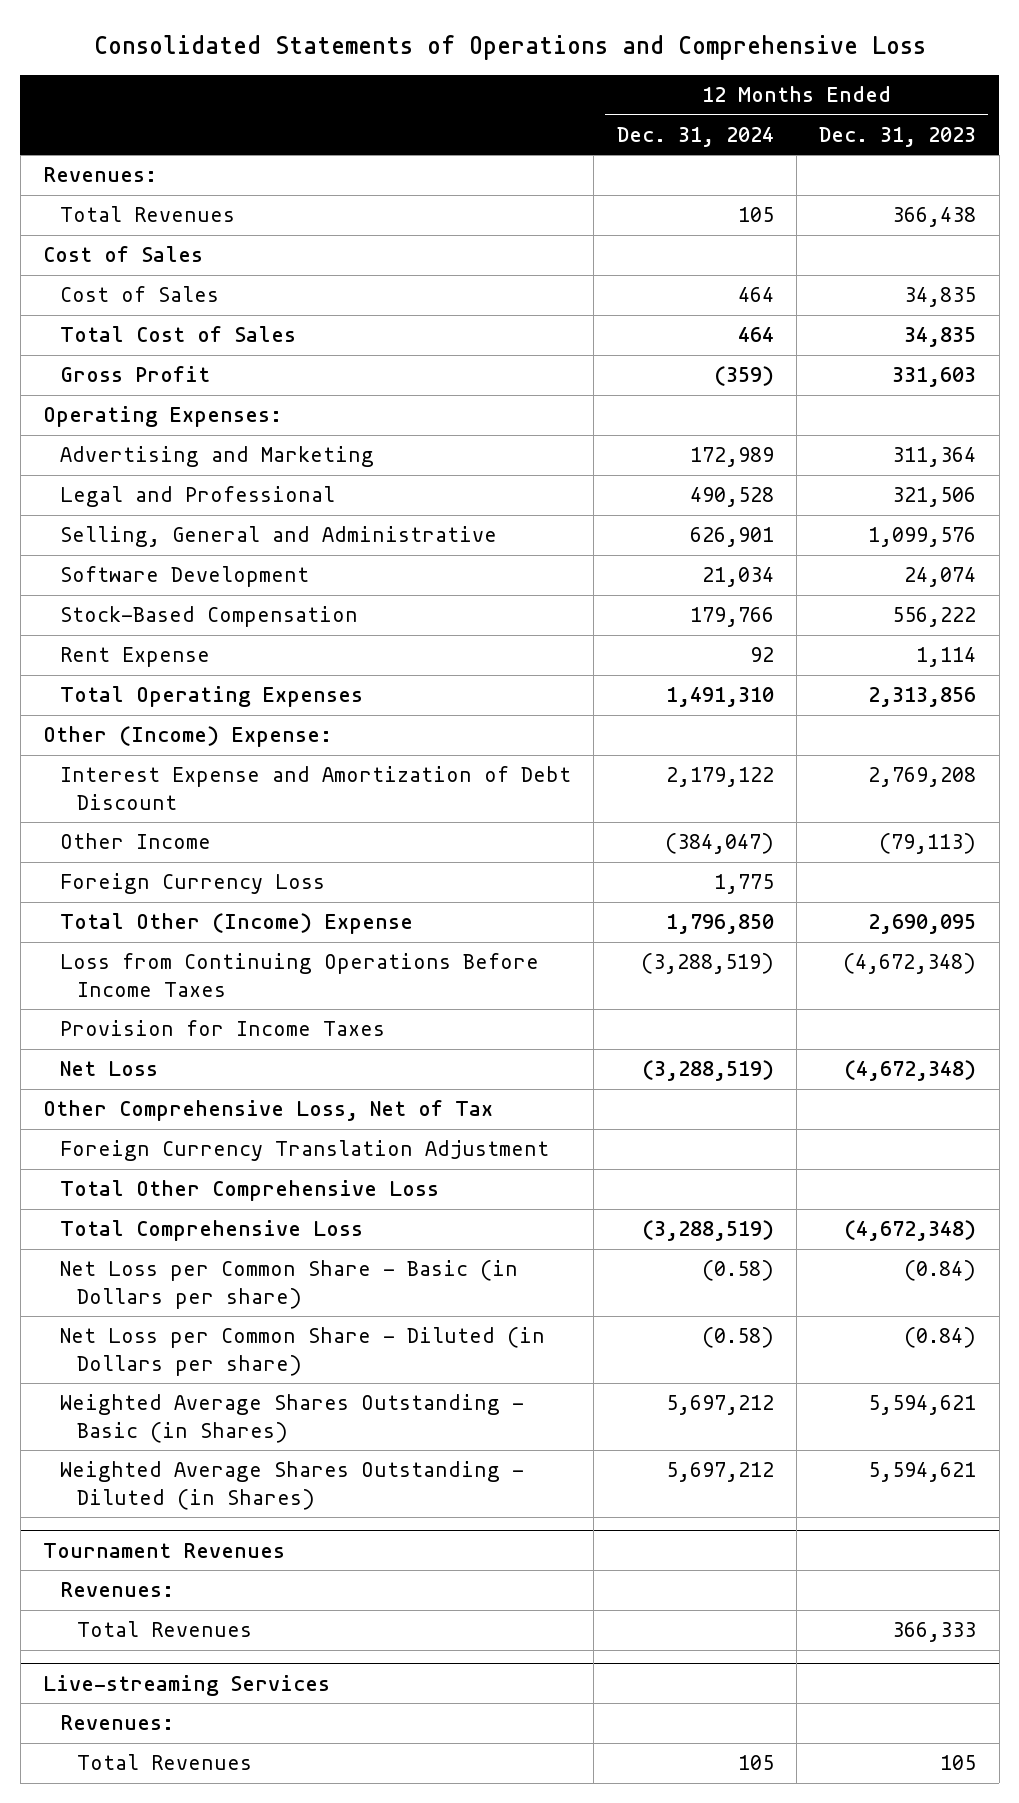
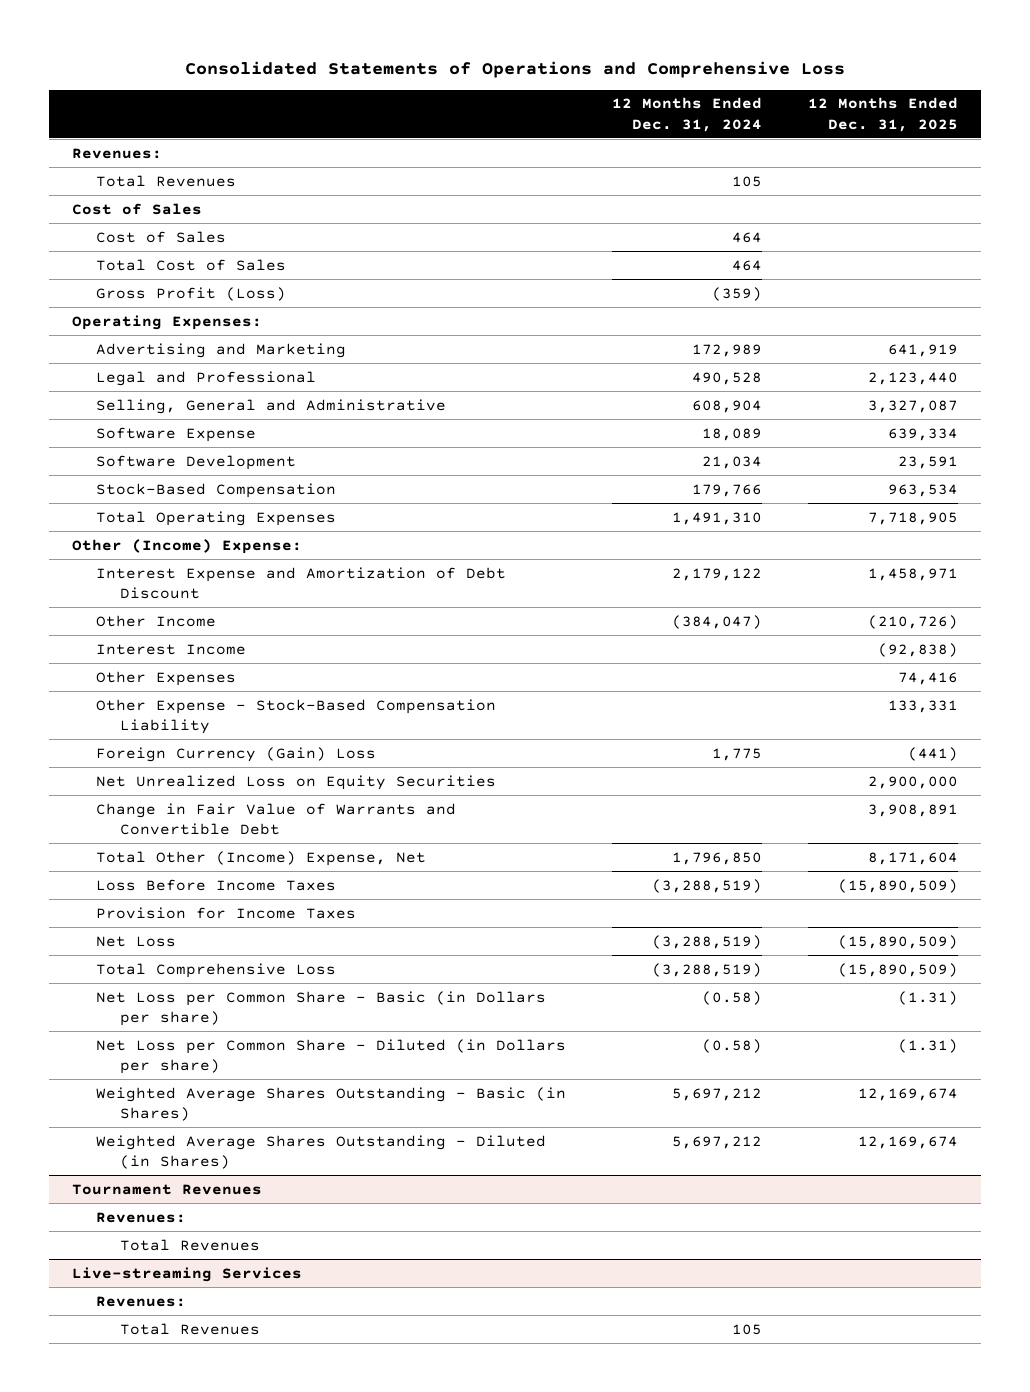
[819,127,977,148] Dec. 31, 2023 -> none
none -> [807,97,958,132] 12 Months Ended Dec. 31, 2025
[59,366,210,383] Gross Profit -> [95,286,286,301] Gross Profit (Loss)
[689,527,774,548] 626,901 -> [691,399,762,413] 608,904
none -> [95,426,256,442] Software Expense
[59,647,210,668] Rent Expense -> none
none -> [95,643,246,655] Interest Income
none -> [95,670,236,686] Other Expenses
none -> [95,698,496,735] Other Expense - Stock-Based Compensation Liability
[59,873,325,895] Foreign Currency Loss -> [95,746,376,762] Foreign Currency (Gain) Loss
none -> [95,774,496,790] Net Unrealized Loss on Equity Securities
none -> [95,802,456,836] Change in Fair Value of Warrants and Convertible Debt
[59,913,413,935] Total Other (Income) Expense -> [95,850,426,866] Total Other (Income) Expense, Net
[59,953,539,997] Loss from Continuing Operations Before Income Taxes -> [95,878,336,891] Loss Before Income Taxes
[43,1100,494,1122] Other Comprehensive Loss, Net of Tax -> none
[59,1140,549,1162] Foreign Currency Translation Adjustment -> none
[59,1180,439,1202] Total Other Comprehensive Loss -> none

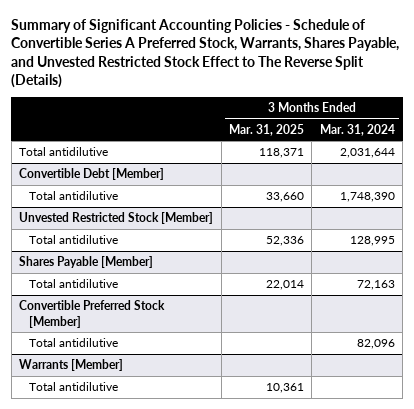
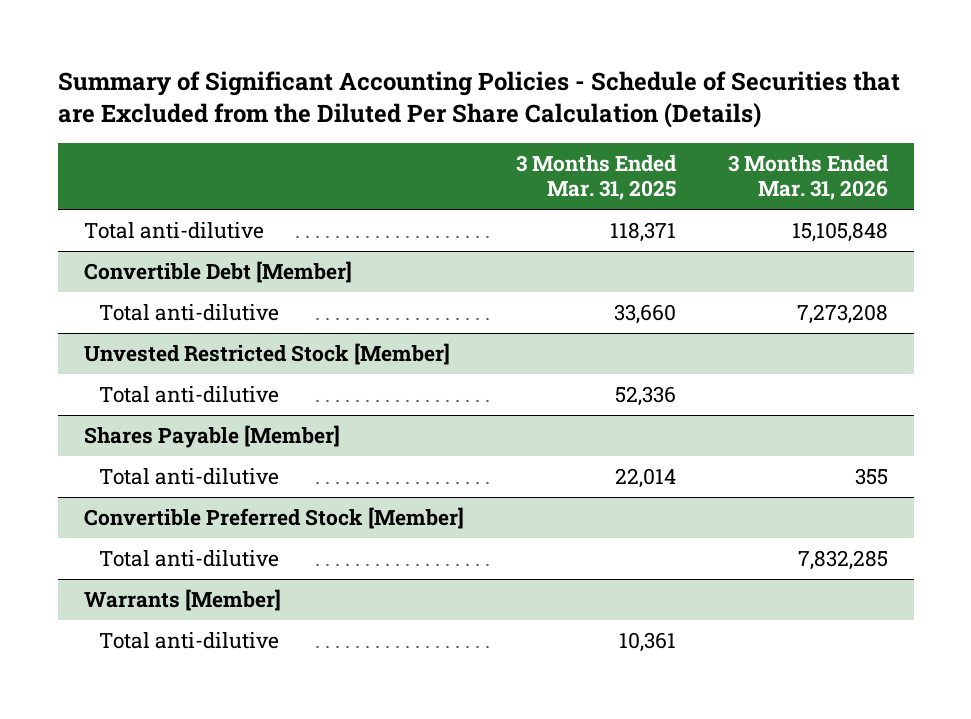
[11,18,400,88] Summary of Significant Accounting Policies - Schedule of Convertible Series A Preferred Stock, Warrants, Shares Payable, and Unvested Restricted Stock Effect to The Reverse Split (Details) -> [57,71,900,129] Summary of Significant Accounting Policies - Schedule of Securities that are Excluded from the Diluted Per Share Calculation (Details)
[319,123,395,136] Mar. 31, 2024 -> none
none -> [727,155,889,201] 3 Months Ended Mar. 31, 2026
[19,147,109,157] Total antidilutive -> [83,221,264,239] Total anti-dilutive
[29,191,119,201] Total antidilutive -> [98,303,279,321] Total anti-dilutive
[29,235,119,245] Total antidilutive -> [98,385,279,403] Total anti-dilutive
[29,279,119,289] Total antidilutive -> [98,467,279,485] Total anti-dilutive
[29,338,119,348] Total antidilutive -> [98,549,279,567] Total anti-dilutive
[29,382,119,392] Total antidilutive -> [98,631,279,649] Total anti-dilutive

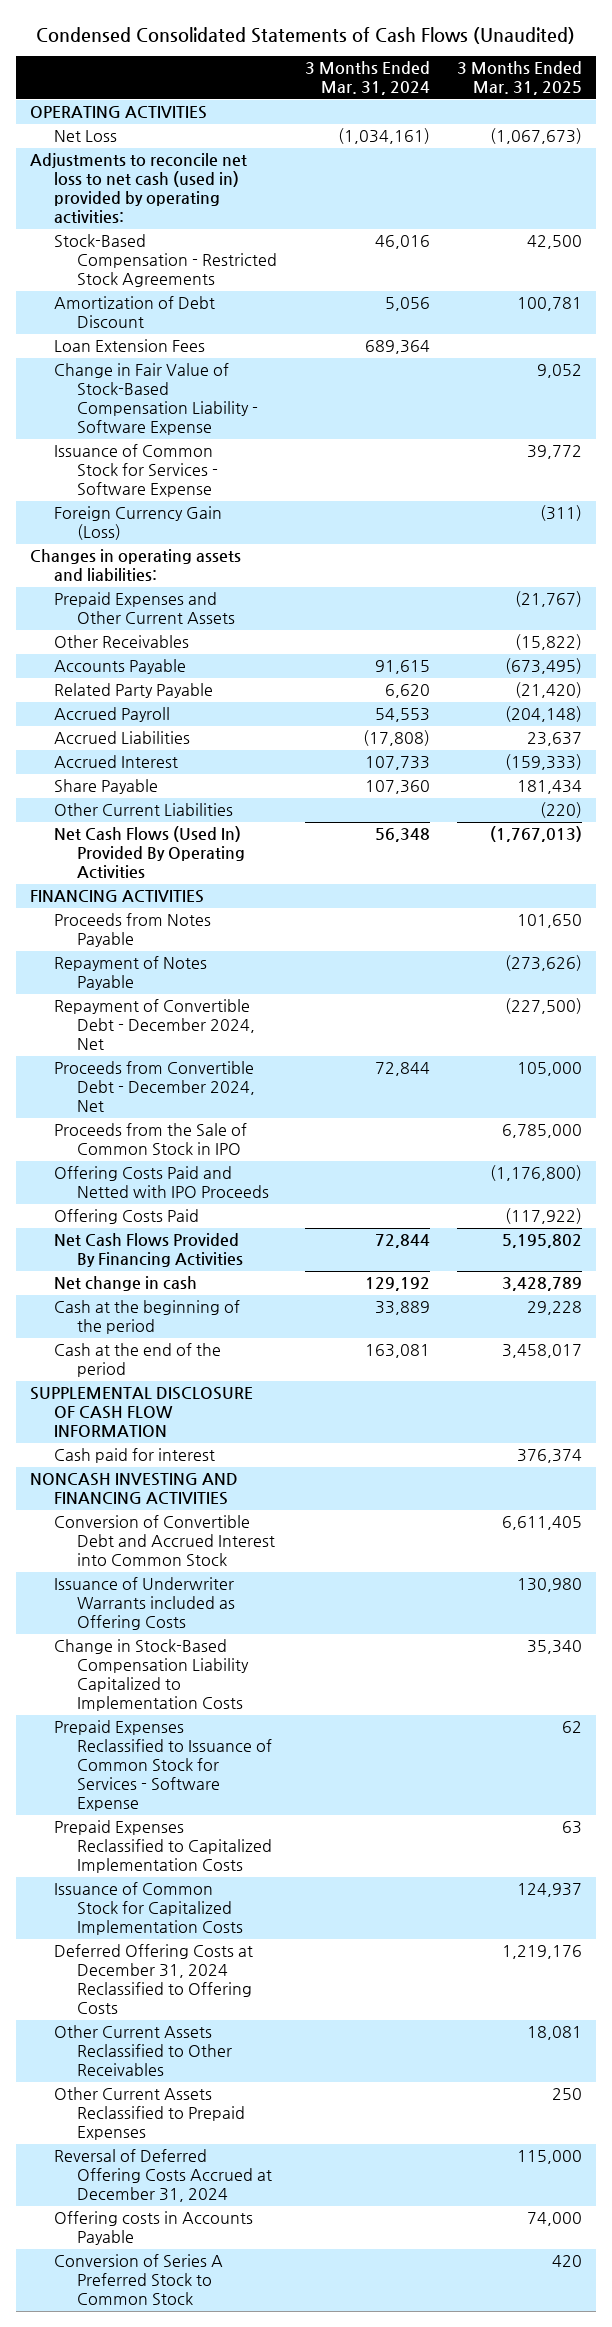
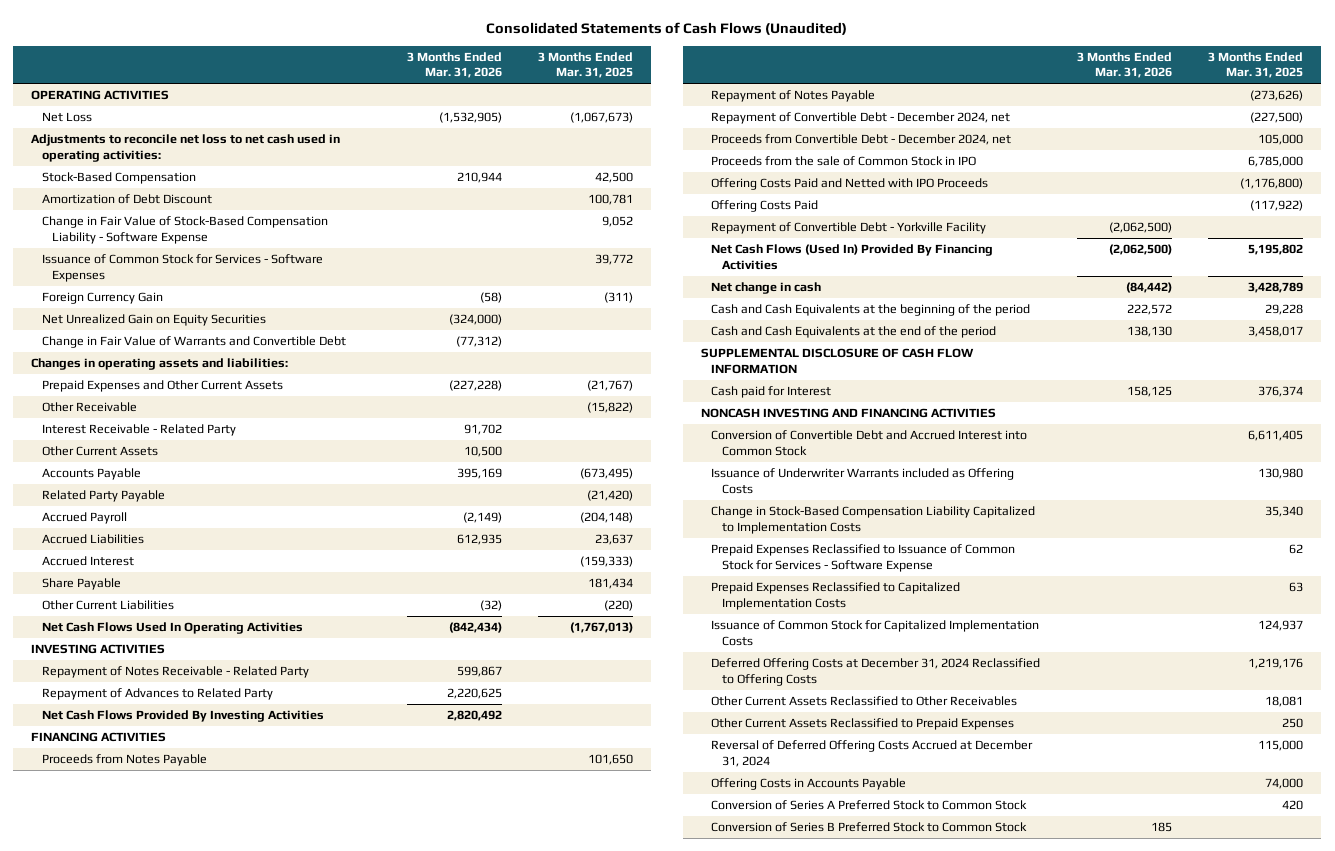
[36,26,576,44] Condensed Consolidated Statements of Cash Flows (Unaudited) -> [486,22,848,36] Consolidated Statements of Cash Flows (Unaudited)
[304,61,430,96] 3 Months Ended Mar. 31, 2024 -> none
none -> [406,52,502,79] 3 Months Ended Mar. 31, 2026
[30,153,248,225] Adjustments to reconcile net loss to net cash (used in) provided by operating activities: -> [31,134,341,162] Adjustments to reconcile net loss to net cash used in operating activities:
[53,234,278,288] Stock-Based Compensation - Restricted Stock Agreements -> [41,172,196,185] Stock-Based Compensation
[53,339,205,353] Loan Extension Fees -> none
[53,444,219,498] Issuance of Common Stock for Services - Software Expense -> [41,254,323,282] Issuance of Common Stock for Services - Software Expenses
[53,506,222,541] Foreign Currency Gain (Loss) -> [41,292,163,305] Foreign Currency Gain
none -> [41,314,266,327] Net Unrealized Gain on Equity Securities
none -> [41,336,346,349] Change in Fair Value of Warrants and Convertible Debt
[53,635,189,649] Other Receivables -> [41,402,137,413] Other Receivable
none -> [41,424,236,437] Interest Receivable - Related Party
none -> [41,446,158,457] Other Current Assets
[53,826,246,880] Net Cash Flows (Used In) Provided By Operating Activities -> [41,622,303,635] Net Cash Flows Used In Operating Activities
none -> [31,644,166,655] INVESTING ACTIVITIES
none -> [41,666,309,679] Repayment of Notes Receivable - Related Party
none -> [41,688,273,701] Repayment of Advances to Related Party
none -> [41,710,324,723] Net Cash Flows Provided By Investing Activities
[53,999,256,1051] Repayment of Convertible Debt - December 2024, Net -> [711,112,1011,125] Repayment of Convertible Debt - December 2024, net
[53,1061,256,1113] Proceeds from Convertible Debt - December 2024, Net -> [711,134,1012,146] Proceeds from Convertible Debt - December 2024, net
[53,1123,247,1156] Proceeds from the Sale of Common Stock in IPO -> [711,156,977,167] Proceeds from the sale of Common Stock in IPO
none -> [711,222,987,235] Repayment of Convertible Debt - Yorkville Facility
[53,1233,244,1268] Net Cash Flows Provided By Financing Activities -> [711,244,994,270] Net Cash Flows (Used In) Provided By Financing Activities
[53,1300,240,1335] Cash at the beginning of the period -> [711,304,1031,317] Cash and Cash Equivalents at the beginning of the period
[53,1343,221,1378] Cash at the end of the period -> [711,326,997,339] Cash and Cash Equivalents at the end of the period
[53,1448,215,1464] Cash paid for interest -> [711,386,832,399] Cash paid for Interest
[53,2211,253,2246] Offering costs in Accounts Payable -> [711,778,907,791] Offering Costs in Accounts Payable
none -> [711,822,1028,833] Conversion of Series B Preferred Stock to Common Stock

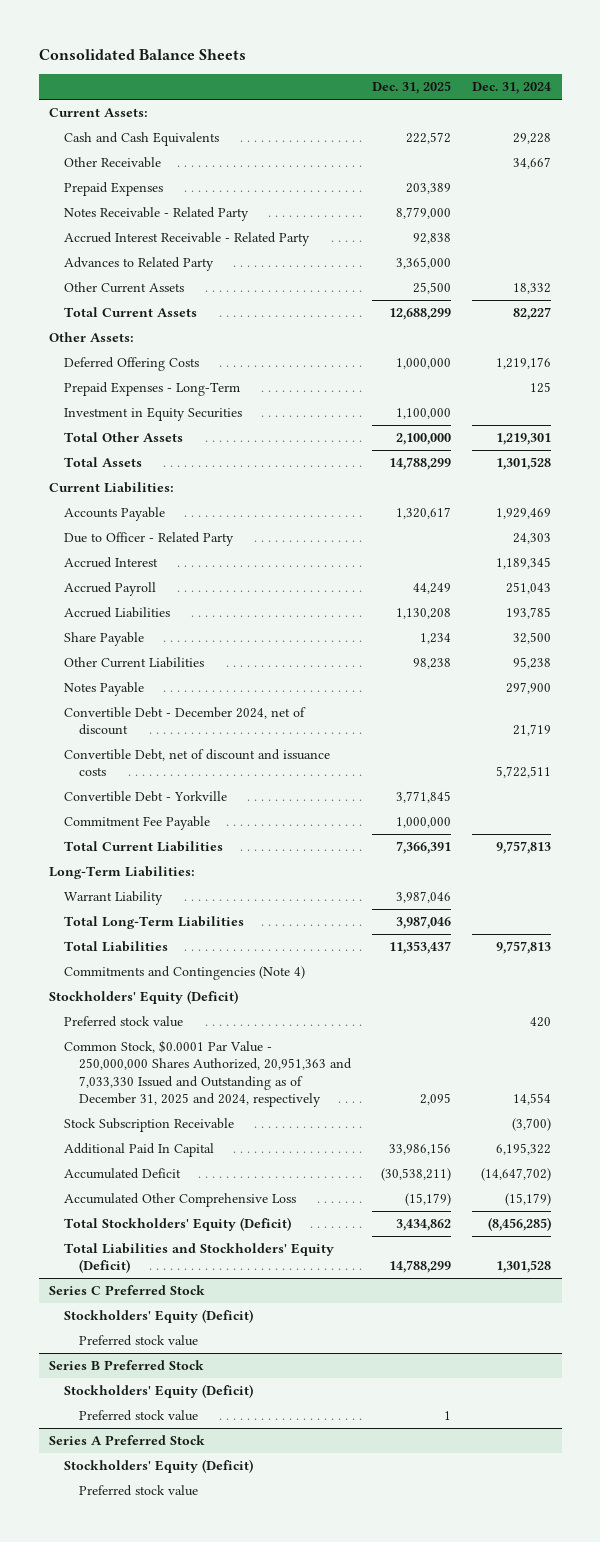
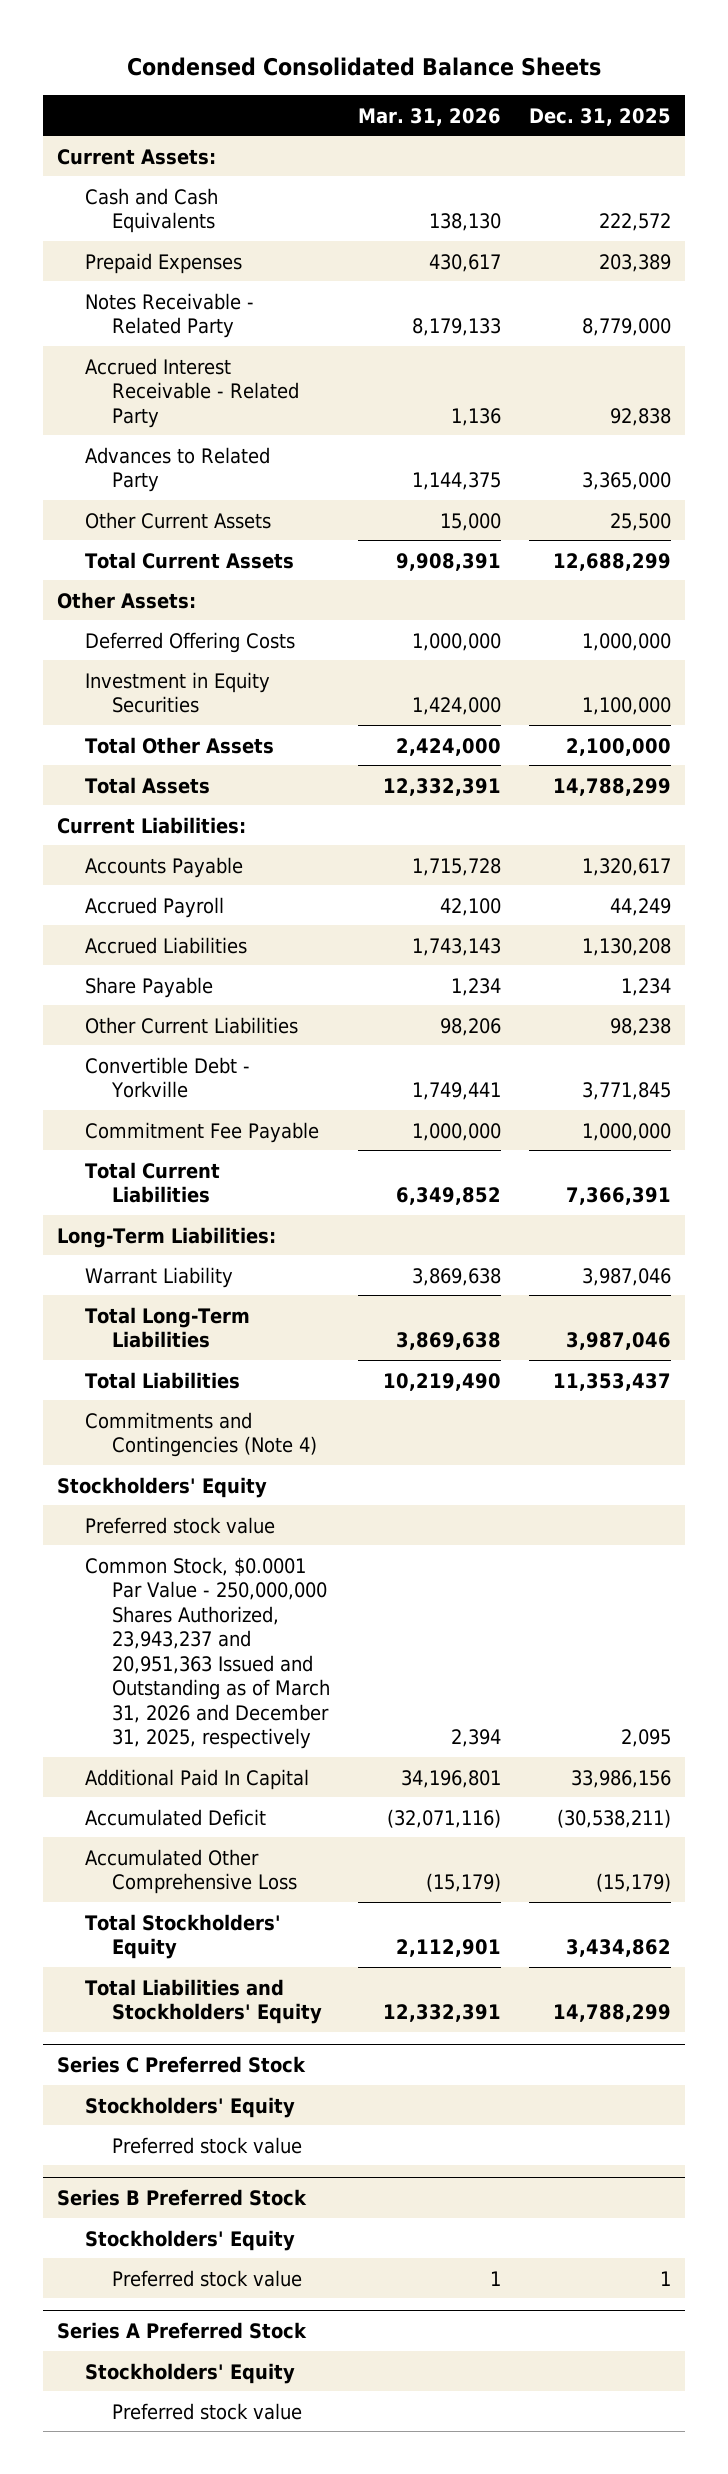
[38,49,246,61] Consolidated Balance Sheets -> [127,56,602,76] Condensed Consolidated Balance Sheets
[472,82,552,95] Dec. 31, 2024 -> none
none -> [357,107,501,126] Mar. 31, 2026
[64,157,162,169] Other Receivable -> none
[64,382,241,397] Prepaid Expenses - Long-Term -> none
[64,532,235,547] Due to Officer - Related Party -> none
[64,557,159,569] Accrued Interest -> none
[64,682,145,697] Notes Payable -> none
[64,707,307,736] Convertible Debt - December 2024, net of discount -> none
[64,749,331,777] Convertible Debt, net of discount and issuance costs -> none
[49,990,239,1005] Stockholders' Equity (Deficit) -> [57,1476,268,1498] Stockholders' Equity
[64,1118,235,1133] Stock Subscription Receivable -> none
[64,1040,353,1107] Common Stock, $0.0001 Par Value - 250,000,000 Shares Authorized, 20,951,363 and 7,033,330 Issued and Outstanding as of December 31, 2025 and 2024, respectively -> [84,1556,330,1750] Common Stock, $0.0001 Par Value - 250,000,000 Shares Authorized, 23,943,237 and 20,951,363 Issued and Outstanding as of March 31, 2026 and December 31, 2025, respectively
[64,1217,292,1232] Total Stockholders' Equity (Deficit) -> [84,1913,281,1960] Total Stockholders' Equity
[64,1243,335,1274] Total Liabilities and Stockholders' Equity (Deficit) -> [84,1978,322,2025] Total Liabilities and Stockholders' Equity
[64,1309,254,1324] Stockholders' Equity (Deficit) -> [84,2096,295,2118] Stockholders' Equity
[64,1384,254,1399] Stockholders' Equity (Deficit) -> [84,2229,295,2251] Stockholders' Equity
[64,1459,254,1474] Stockholders' Equity (Deficit) -> [84,2362,295,2384] Stockholders' Equity

